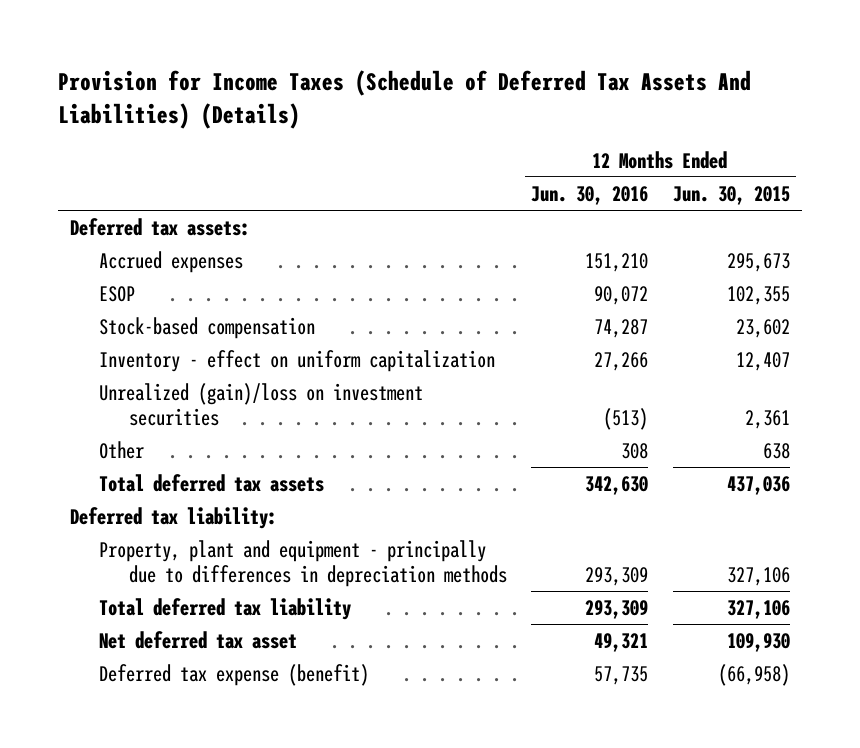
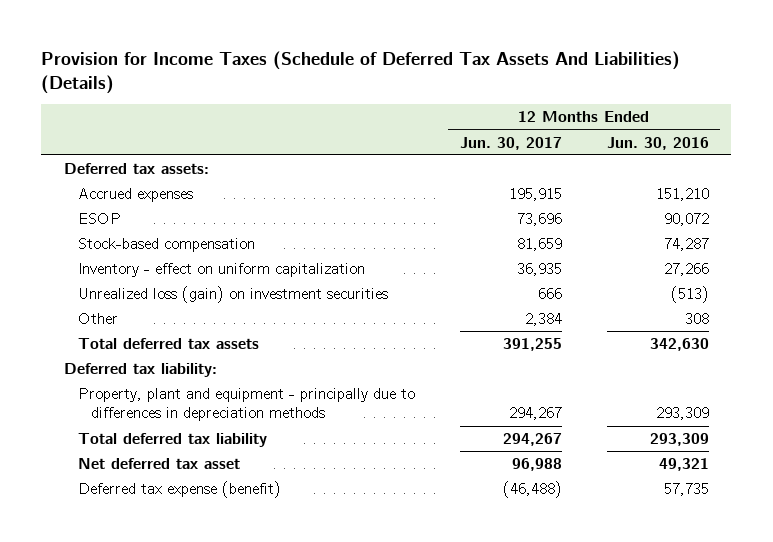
[672,185,790,205] Jun. 30, 2015 -> none
none -> [459,136,562,150] Jun. 30, 2017
[99,382,424,426] Unrealized (gain)/loss on investment securities -> [77,285,388,303] Unrealized loss (gain) on investment securities

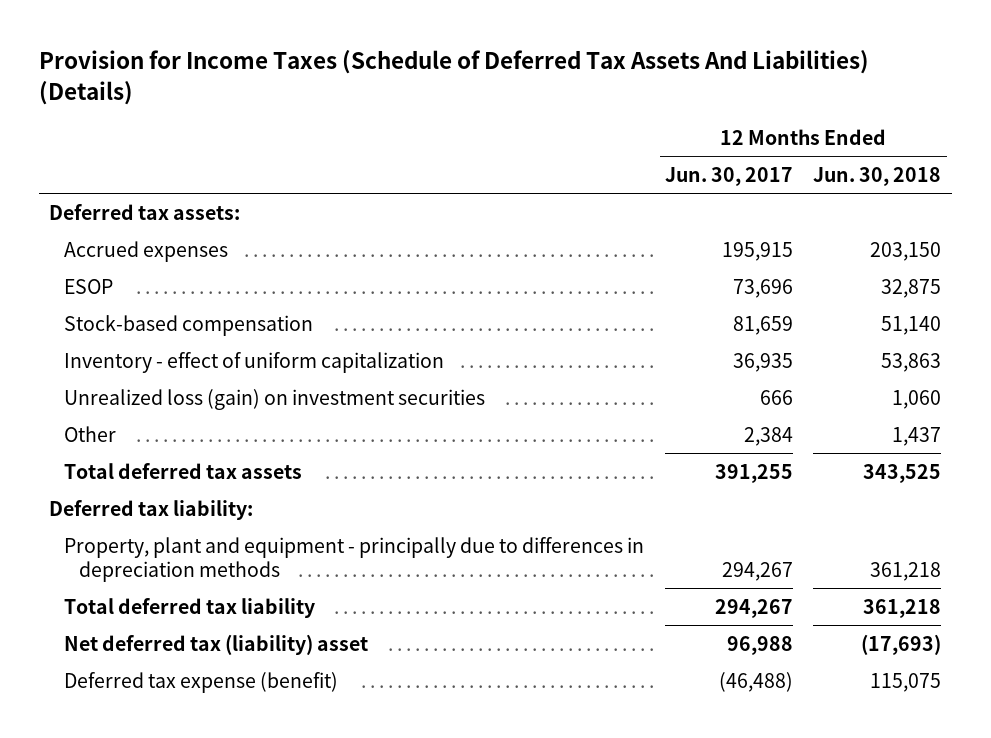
[606,136,709,150] Jun. 30, 2016 -> none
none -> [813,166,942,186] Jun. 30, 2018
[77,262,365,277] Inventory - effect on uniform capitalization -> [63,351,444,373] Inventory - effect of uniform capitalization
[77,457,240,469] Net deferred tax asset -> [63,633,368,655] Net deferred tax (liability) asset

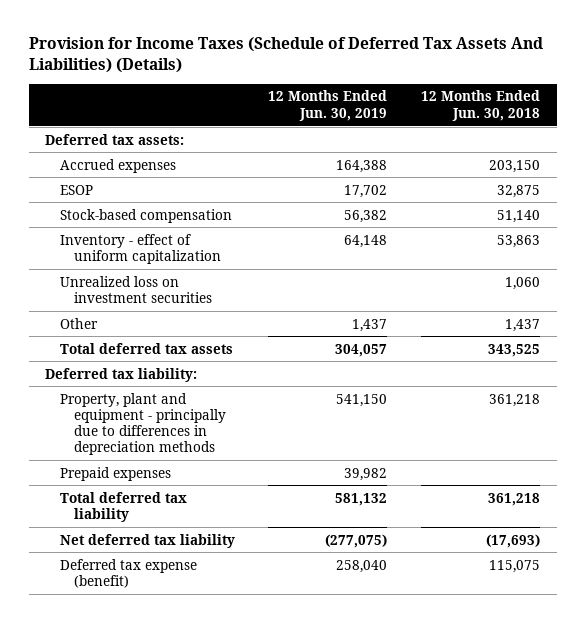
[664,166,793,186] Jun. 30, 2017 -> none
none -> [268,90,388,121] 12 Months Ended Jun. 30, 2019
[63,388,485,410] Unrealized loss (gain) on investment securities -> [59,275,213,303] Unrealized loss on investment securities
none -> [59,466,171,481] Prepaid expenses
[63,633,368,655] Net deferred tax (liability) asset -> [59,533,235,548] Net deferred tax liability

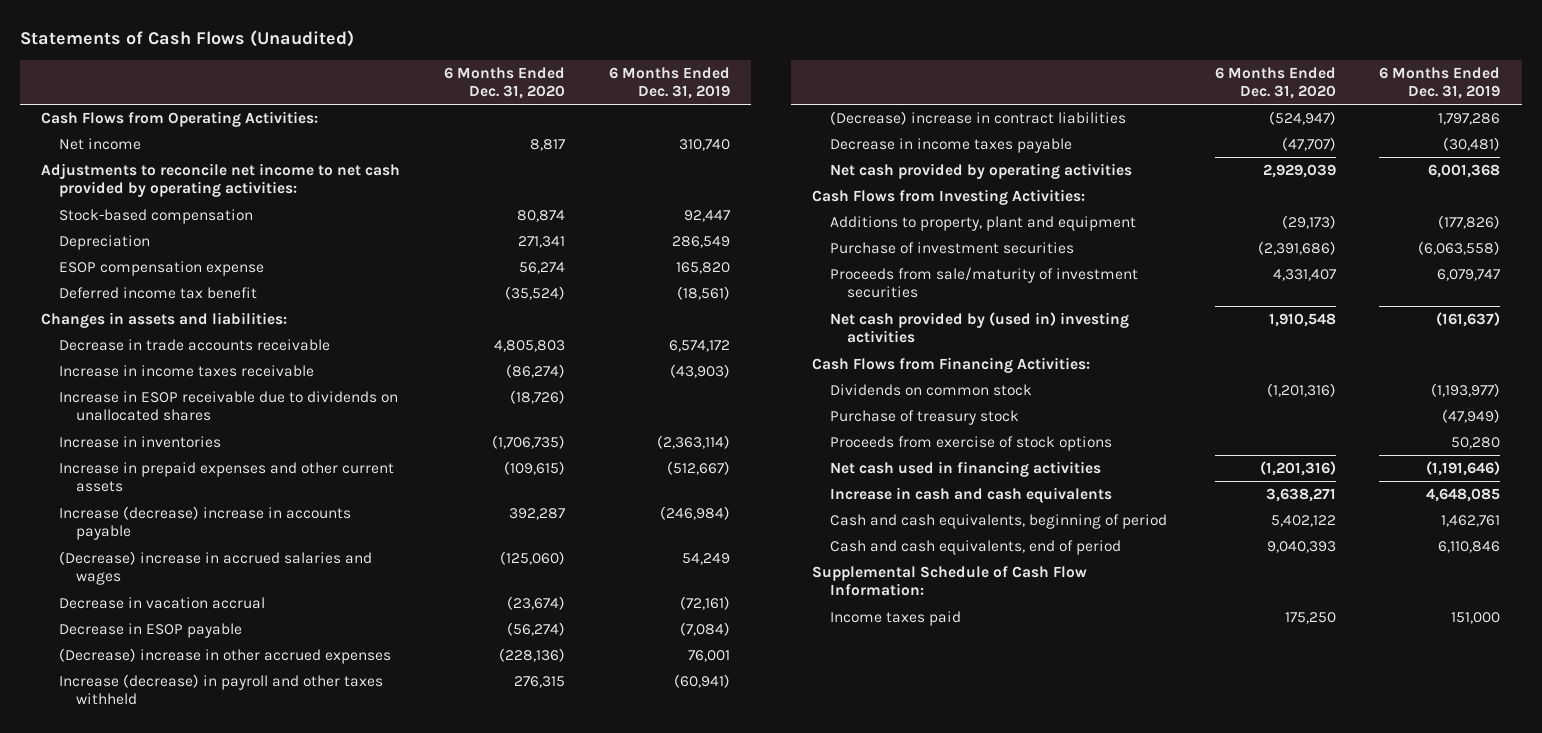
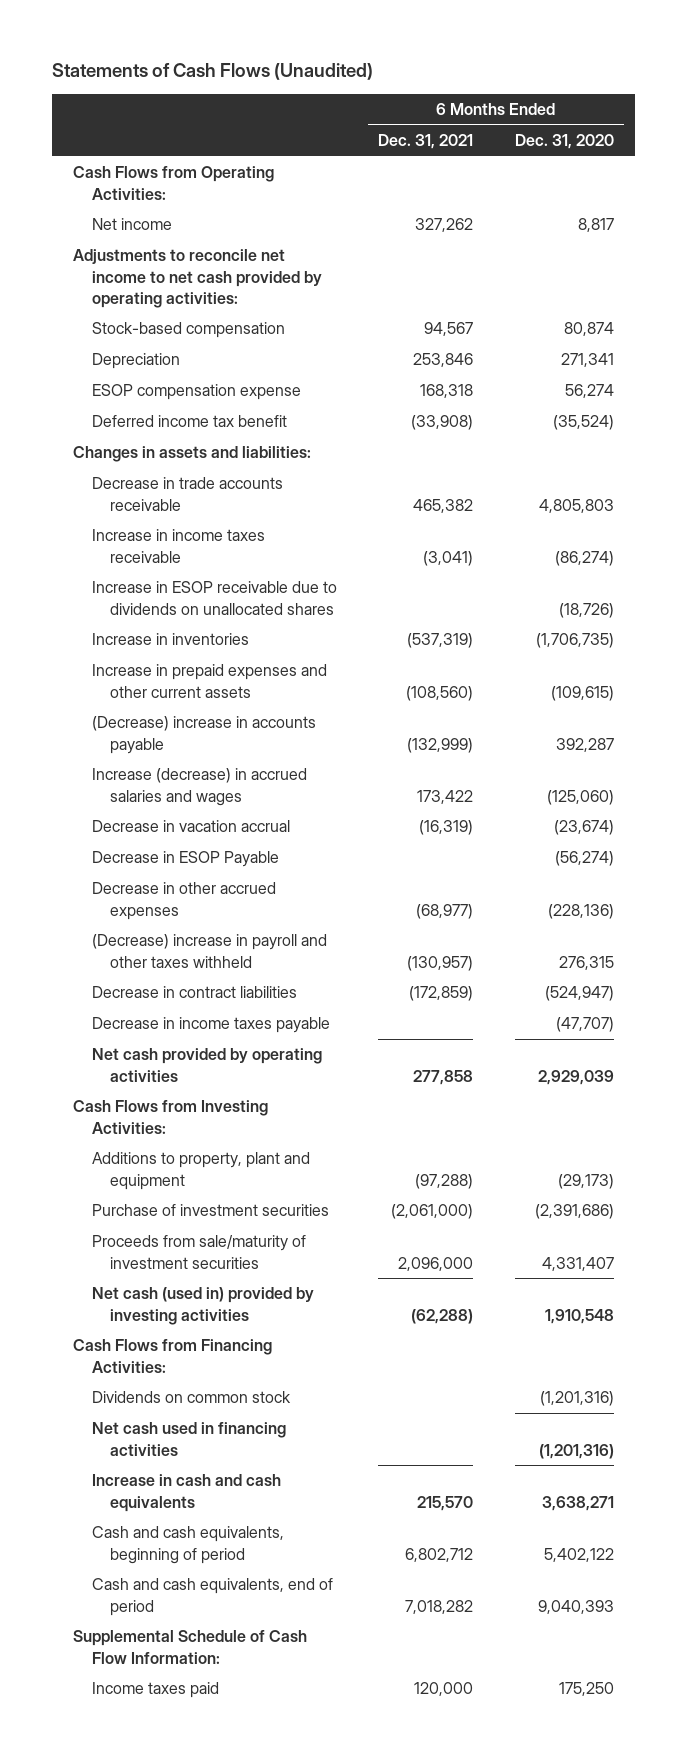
[608,66,730,100] 6 Months Ended Dec. 31, 2019 -> none
none -> [378,134,474,150] Dec. 31, 2021
[58,506,351,541] Increase (decrease) increase in accounts payable -> [91,716,316,754] (Decrease) increase in accounts payable
[58,551,372,586] (Decrease) increase in accrued salaries and wages -> [91,768,307,806] Increase (decrease) in accrued salaries and wages
[58,623,242,639] Decrease in ESOP payable -> [91,851,279,868] Decrease in ESOP Payable
[58,648,391,665] (Decrease) increase in other accrued expenses -> [91,882,276,920] Decrease in other accrued expenses
[58,674,383,706] Increase (decrease) in payroll and other taxes withheld -> [91,934,327,968] (Decrease) increase in payroll and other taxes withheld
[829,111,1126,126] (Decrease) increase in contract liabilities -> [91,986,297,999] Decrease in contract liabilities
[829,312,1129,344] Net cash provided by (used in) investing activities -> [91,1287,314,1325] Net cash (used in) provided by investing activities
[829,410,1019,426] Purchase of treasury stock -> none
[829,436,1112,452] Proceeds from exercise of stock options -> none

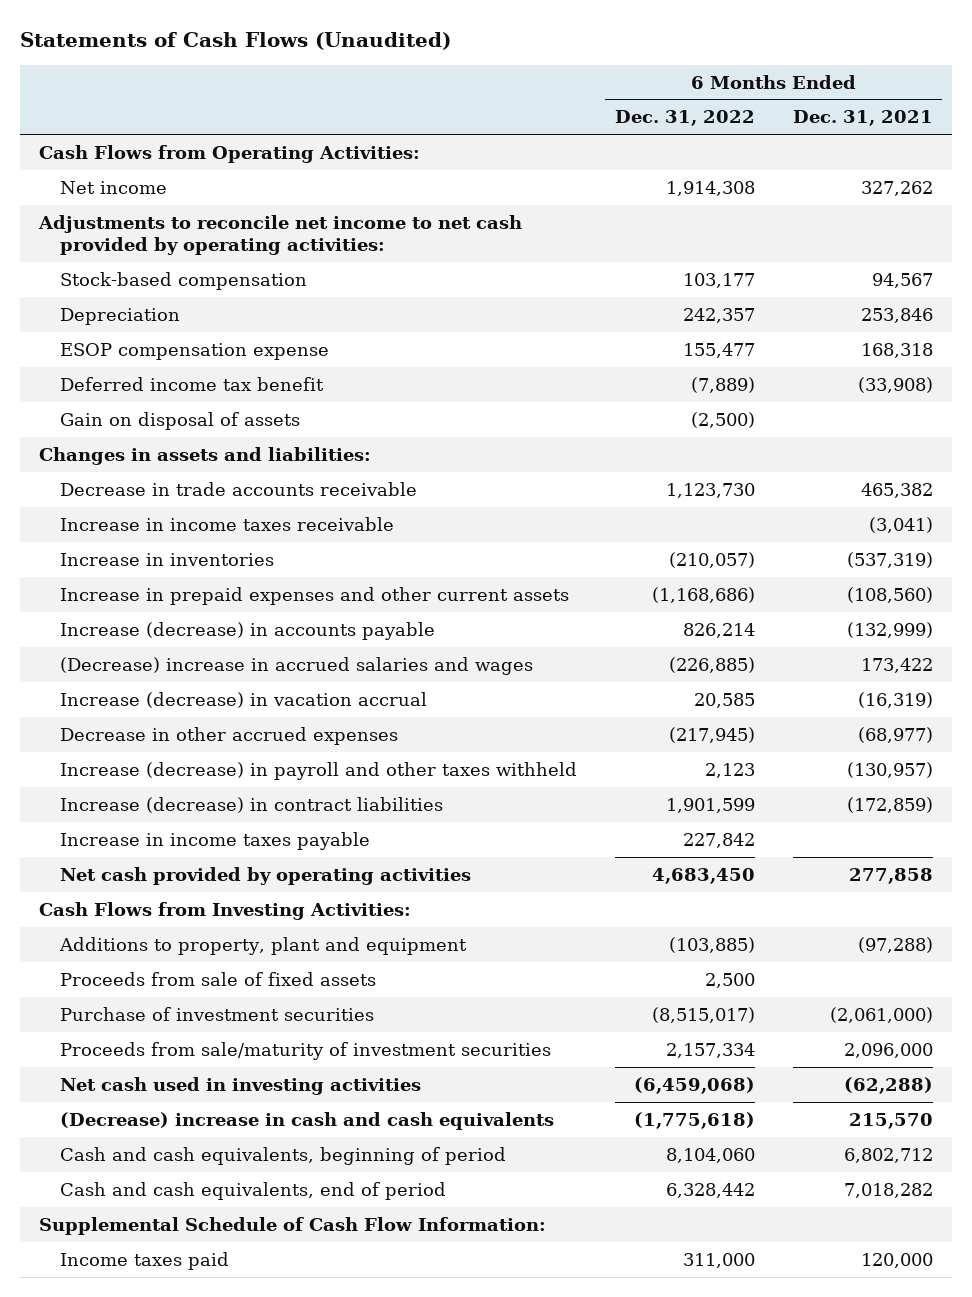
[515,134,615,150] Dec. 31, 2020 -> none
none -> [614,110,755,127] Dec. 31, 2022
none -> [59,411,300,430] Gain on disposal of assets
[91,581,337,615] Increase in ESOP receivable due to dividends on unallocated shares -> none
[91,851,279,868] Decrease in ESOP Payable -> none
[91,716,316,754] (Decrease) increase in accounts payable -> [59,621,435,640] Increase (decrease) in accounts payable
[91,768,307,806] Increase (decrease) in accrued salaries and wages -> [59,656,533,675] (Decrease) increase in accrued salaries and wages
[91,820,290,833] Decrease in vacation accrual -> [59,691,427,708] Increase (decrease) in vacation accrual
[91,934,327,968] (Decrease) increase in payroll and other taxes withheld -> [59,761,577,780] Increase (decrease) in payroll and other taxes withheld
[91,986,297,999] Decrease in contract liabilities -> [59,796,443,813] Increase (decrease) in contract liabilities
[91,1017,330,1034] Decrease in income taxes payable -> [59,831,370,850] Increase in income taxes payable
none -> [59,971,376,986] Proceeds from sale of fixed assets
[73,1339,273,1373] Cash Flows from Financing Activities: -> none
[91,1391,291,1404] Dividends on common stock -> none
[91,1422,286,1456] Net cash used in financing activities -> none
[91,1287,314,1325] Net cash (used in) provided by investing activities -> [59,1076,421,1095] Net cash used in investing activities
[91,1474,281,1512] Increase in cash and cash equivalents -> [59,1111,554,1130] (Decrease) increase in cash and cash equivalents

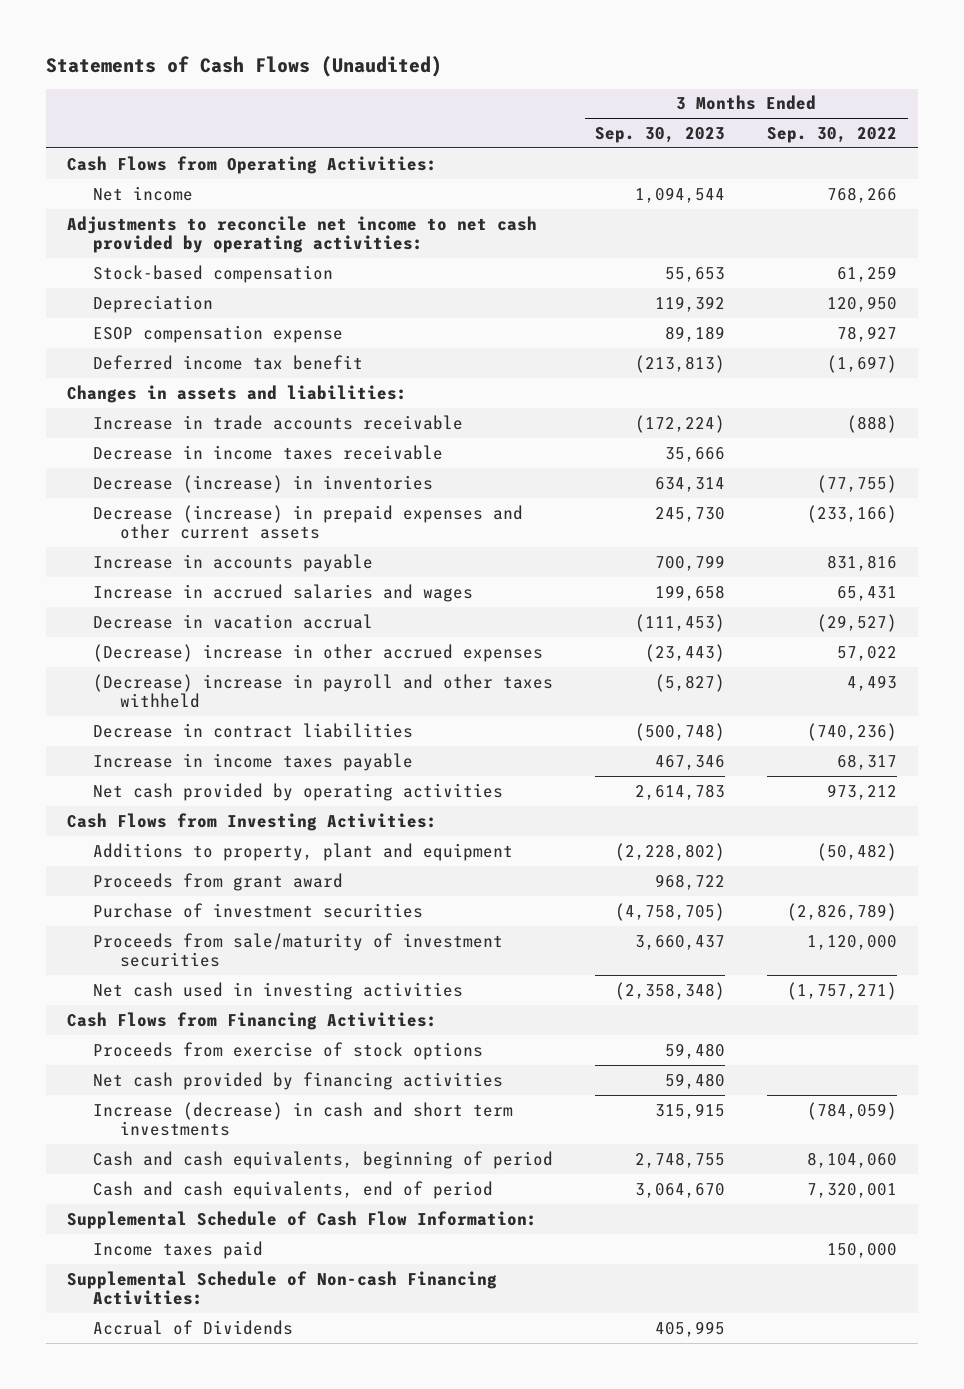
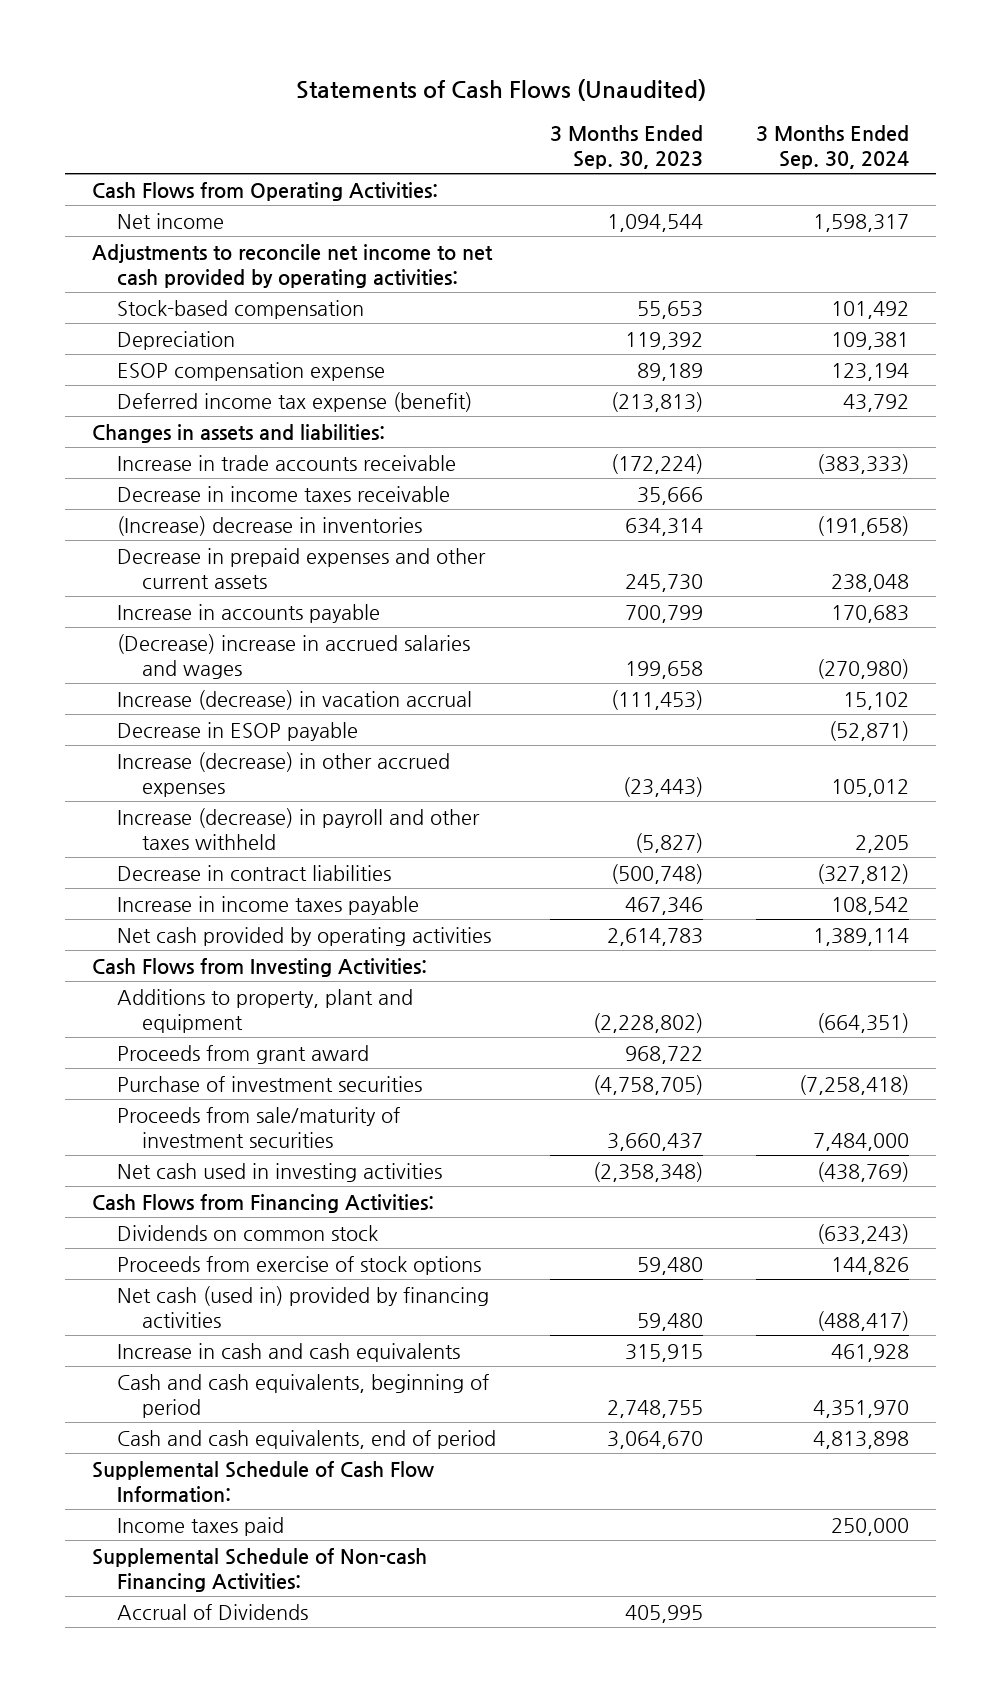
[767,126,898,143] Sep. 30, 2022 -> none
none -> [756,124,910,169] 3 Months Ended Sep. 30, 2024
[93,354,364,370] Deferred income tax benefit -> [116,391,472,412] Deferred income tax expense (benefit)
[93,474,434,493] Decrease (increase) in inventories -> [116,515,422,536] (Increase) decrease in inventories
[93,504,524,540] Decrease (increase) in prepaid expenses and other current assets -> [116,547,486,589] Decrease in prepaid expenses and other current assets
[93,583,474,602] Increase in accrued salaries and wages -> [116,633,470,679] (Decrease) increase in accrued salaries and wages
[93,613,374,629] Decrease in vacation accrual -> [116,689,472,710] Increase (decrease) in vacation accrual
none -> [116,721,358,741] Decrease in ESOP payable
[93,643,544,662] (Decrease) increase in other accrued expenses -> [116,751,450,797] Increase (decrease) in other accrued expenses
[93,673,554,709] (Decrease) increase in payroll and other taxes withheld -> [116,807,480,850] Increase (decrease) in payroll and other taxes withheld
none -> [116,1224,378,1241] Dividends on common stock
[93,1071,504,1090] Net cash provided by financing activities -> [116,1285,489,1328] Net cash (used in) provided by financing activities
[93,1101,514,1137] Increase (decrease) in cash and short term investments -> [116,1342,460,1362] Increase in cash and cash equivalents

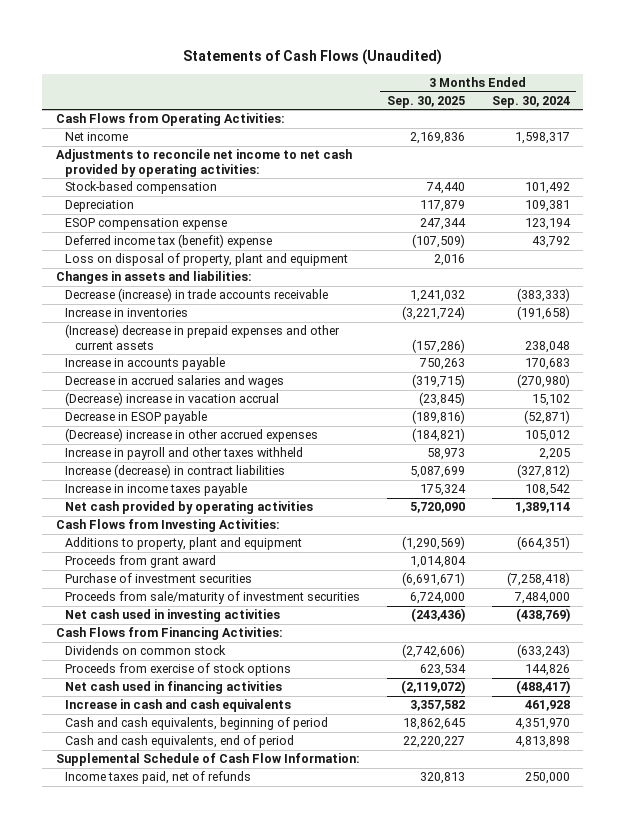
[549,124,703,169] 3 Months Ended Sep. 30, 2023 -> none
none -> [386,95,465,108] Sep. 30, 2025
[116,391,472,412] Deferred income tax expense (benefit) -> [65,234,273,249] Deferred income tax (benefit) expense
none -> [65,253,349,267] Loss on disposal of property, plant and equipment
[116,485,450,502] Decrease in income taxes receivable -> none
[116,454,456,471] Increase in trade accounts receivable -> [65,288,329,303] Decrease (increase) in trade accounts receivable
[116,515,422,536] (Increase) decrease in inventories -> [65,308,189,318] Increase in inventories
[116,547,486,589] Decrease in prepaid expenses and other current assets -> [65,324,341,350] (Increase) decrease in prepaid expenses and other current assets
[116,633,470,679] (Decrease) increase in accrued salaries and wages -> [65,375,285,389] Decrease in accrued salaries and wages
[116,689,472,710] Increase (decrease) in vacation accrual -> [65,392,280,407] (Decrease) increase in vacation accrual
[116,751,450,797] Increase (decrease) in other accrued expenses -> [65,428,319,443] (Decrease) increase in other accrued expenses
[116,807,480,850] Increase (decrease) in payroll and other taxes withheld -> [65,447,304,461] Increase in payroll and other taxes withheld
[116,864,391,881] Decrease in contract liabilities -> [65,464,286,479] Increase (decrease) in contract liabilities
[116,1285,489,1328] Net cash (used in) provided by financing activities -> [65,681,283,695] Net cash used in financing activities
[92,1547,428,1592] Supplemental Schedule of Non-cash Financing Activities: -> none
[116,1603,308,1620] Accrual of Dividends -> none
[116,1516,284,1536] Income taxes paid -> [65,771,252,785] Income taxes paid, net of refunds

